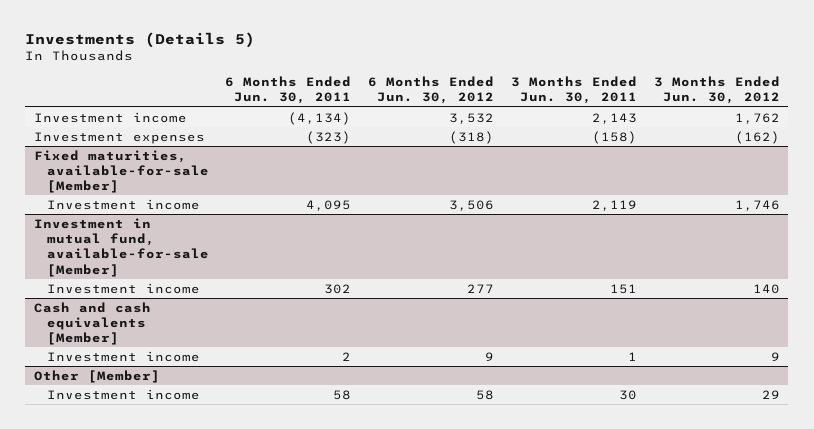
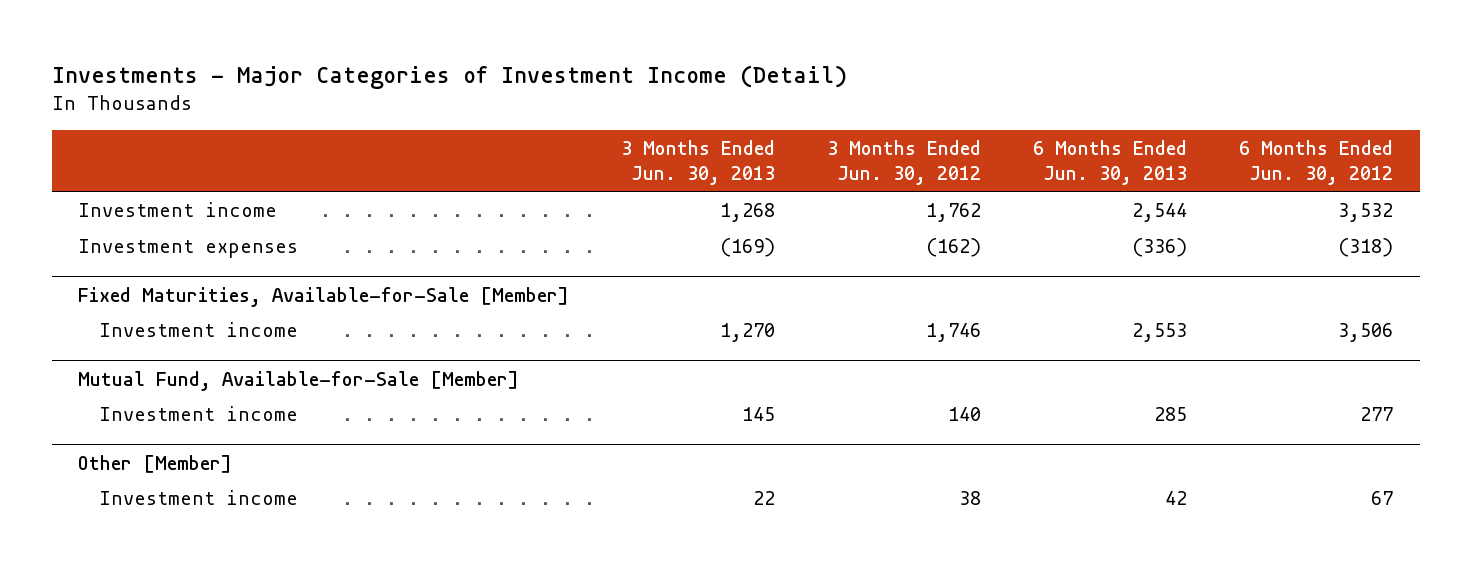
[25,32,256,49] Investments (Details 5) -> [51,64,847,89] Investments - Major Categories of Investment Income (Detail)
[225,76,352,105] 6 Months Ended Jun. 30, 2011 -> none
[511,76,638,105] 3 Months Ended Jun. 30, 2011 -> none
none -> [620,139,775,186] 3 Months Ended Jun. 30, 2013
none -> [1033,139,1188,186] 6 Months Ended Jun. 30, 2013
[33,149,209,194] Fixed maturities, available-for-sale [Member] -> [77,286,569,307] Fixed Maturities, Available-for-Sale [Member]
[33,217,209,277] Investment in mutual fund, available-for-sale [Member] -> [77,370,519,391] Mutual Fund, Available-for-Sale [Member]
[33,301,151,346] Cash and cash equivalents [Member] -> none
[46,350,200,362] Investment income -> none
[476,389,495,400] 58 -> [1371,490,1394,505] 67
[761,389,780,399] 29 -> [959,490,982,505] 38

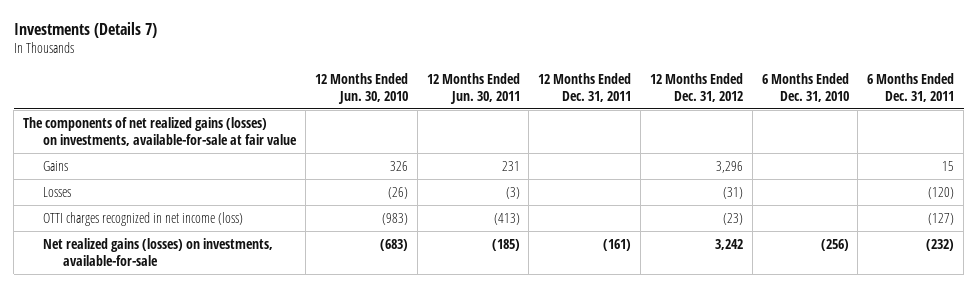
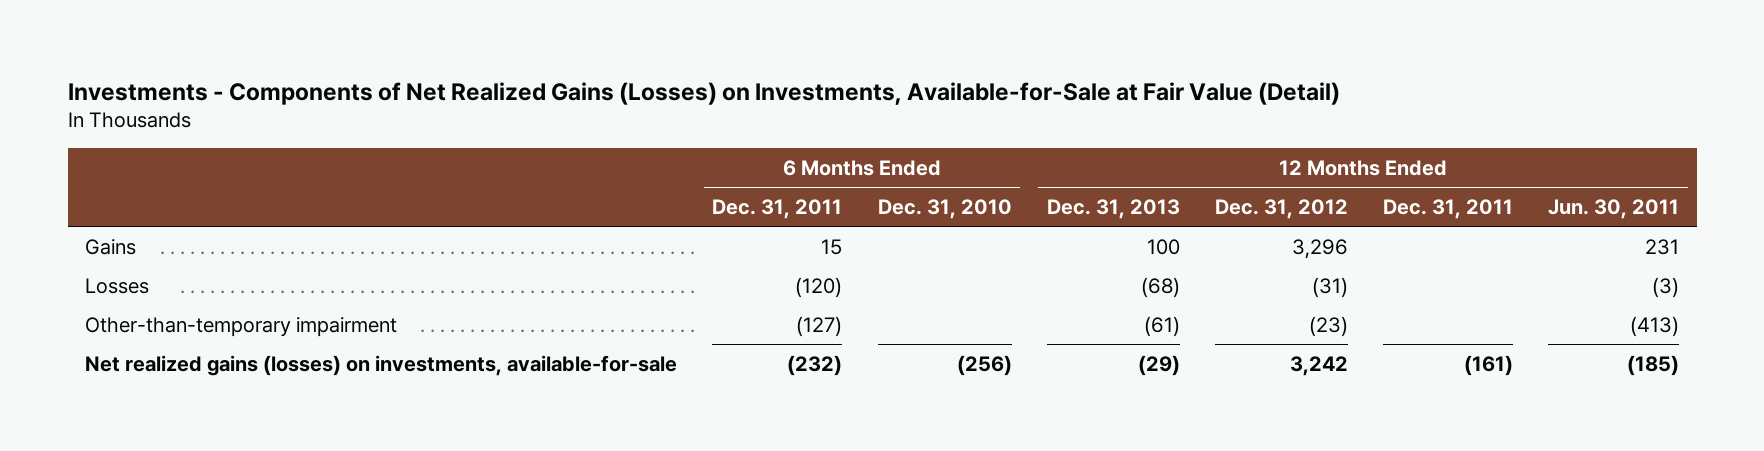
[13,21,157,38] Investments (Details 7) -> [67,81,1340,105] Investments - Components of Net Realized Gains (Losses) on Investments, Available-for-Sale at Fair Value (Detail)
[314,72,408,104] 12 Months Ended Jun. 30, 2010 -> none
none -> [1046,199,1180,220] Dec. 31, 2013
[23,116,298,146] The components of net realized gains (losses) on investments, available-for-sale at fair value -> none
[43,211,244,226] OTTI charges recognized in net income (loss) -> [85,316,398,337] Other-than-temporary impairment

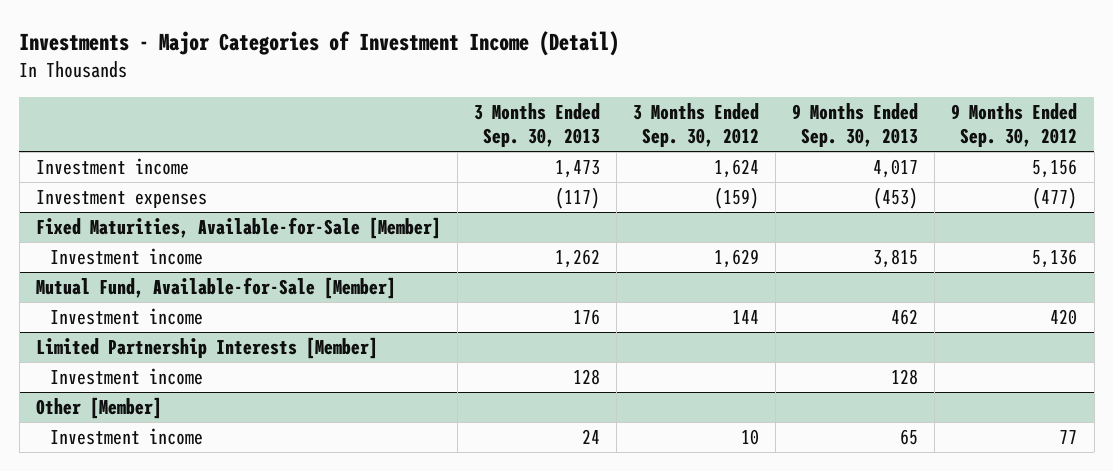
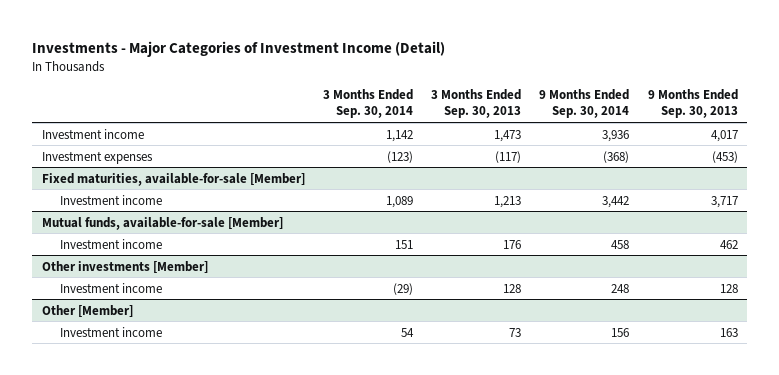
[633,102,760,148] 3 Months Ended Sep. 30, 2012 -> none
[951,102,1078,148] 9 Months Ended Sep. 30, 2012 -> none
none -> [322,89,413,119] 3 Months Ended Sep. 30, 2014
none -> [539,89,630,119] 9 Months Ended Sep. 30, 2014
[35,216,441,239] Fixed Maturities, Available-for-Sale [Member] -> [41,172,305,186] Fixed maturities, available-for-sale [Member]
[555,248,601,268] 1,262 -> [494,195,522,208] 1,213
[873,248,919,268] 3,815 -> [710,195,738,208] 3,717
[35,276,396,299] Mutual Fund, Available-for-Sale [Member] -> [41,216,283,230] Mutual funds, available-for-sale [Member]
[35,336,378,359] Limited Partnership Interests [Member] -> none
none -> [41,260,208,273] Other investments [Member]
[582,428,601,444] 24 -> [509,327,522,337] 73
[900,428,919,445] 65 -> [719,327,738,337] 163

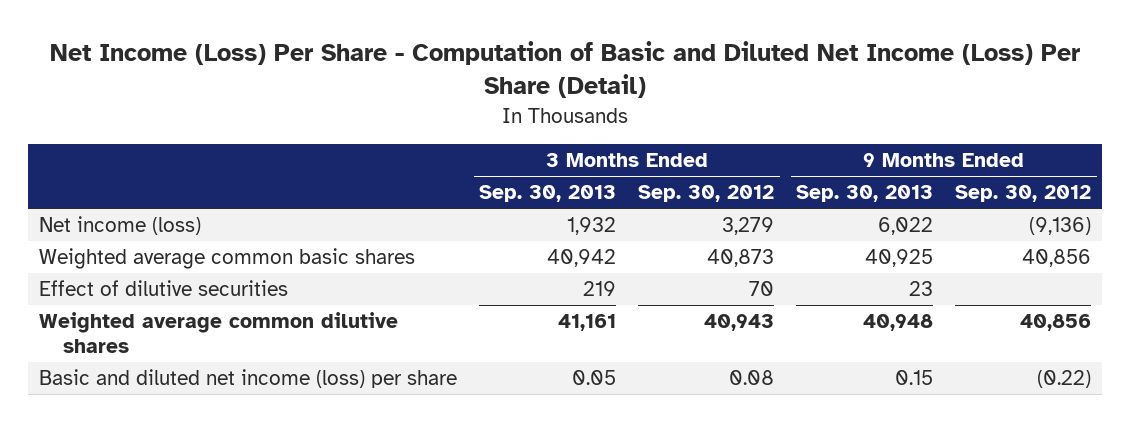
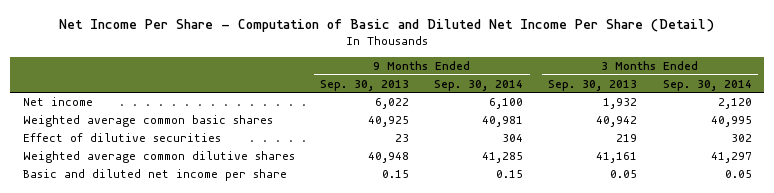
[50,41,1081,99] Net Income (Loss) Per Share - Computation of Basic and Diluted Net Income (Loss) Per Share (Detail) -> [59,18,715,32] Net Income Per Share - Computation of Basic and Diluted Net Income Per Share (Detail)
[638,185,775,203] Sep. 30, 2012 -> none
[955,185,1092,203] Sep. 30, 2012 -> none
none -> [434,79,524,91] Sep. 30, 2014
none -> [662,79,752,91] Sep. 30, 2014
[39,216,202,236] Net income (loss) -> [22,96,93,106] Net income
[39,369,458,389] Basic and diluted net income (loss) per share -> [22,168,287,181] Basic and diluted net income per share

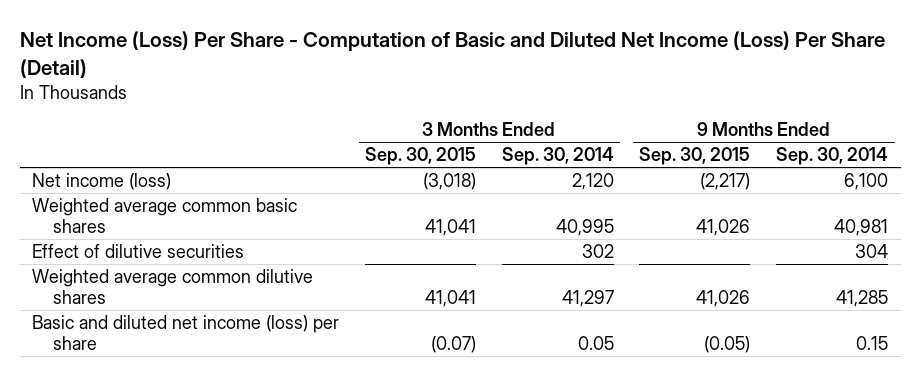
[59,18,715,32] Net Income Per Share - Computation of Basic and Diluted Net Income Per Share (Detail) -> [19,31,885,78] Net Income (Loss) Per Share - Computation of Basic and Diluted Net Income (Loss) Per Share (Detail)
[319,79,409,91] Sep. 30, 2013 -> none
[548,79,638,91] Sep. 30, 2013 -> none
none -> [365,147,477,166] Sep. 30, 2015
none -> [639,147,751,166] Sep. 30, 2015
[22,96,93,106] Net income -> [32,173,172,191] Net income (loss)
[22,168,287,181] Basic and diluted net income per share -> [32,315,340,350] Basic and diluted net income (loss) per share

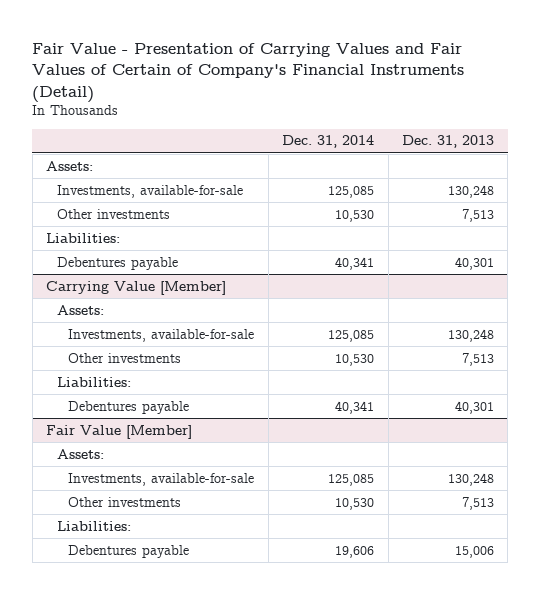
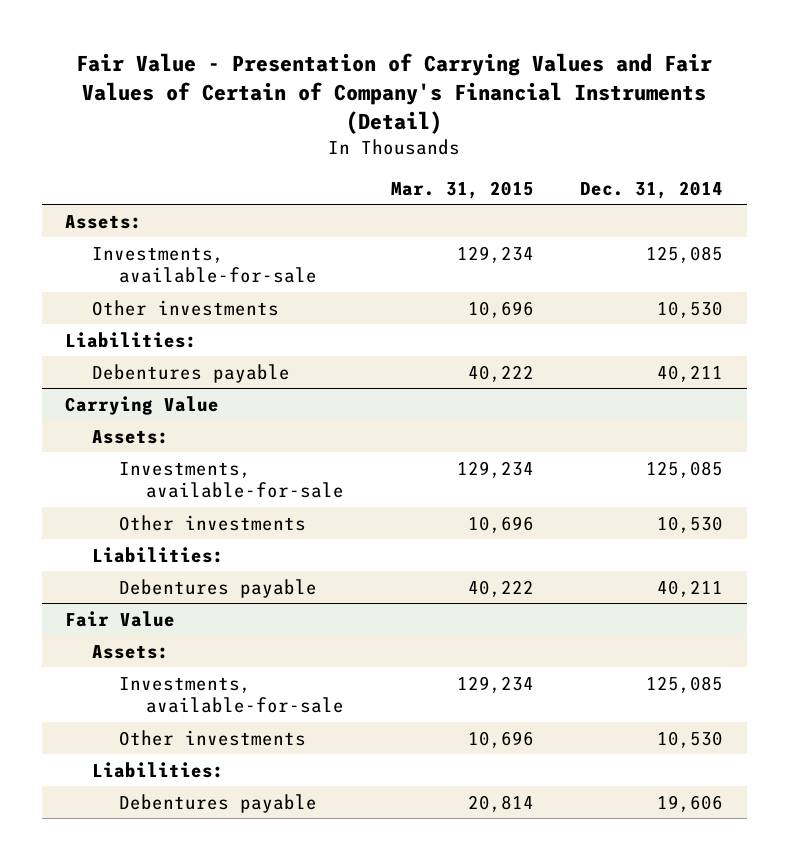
[402,135,495,149] Dec. 31, 2013 -> none
none -> [390,180,534,199] Mar. 31, 2015
[335,256,375,270] 40,341 -> [657,364,724,382] 40,211
[46,280,227,295] Carrying Value [Member] -> [65,395,220,415] Carrying Value
[335,400,375,414] 40,341 -> [657,579,724,597] 40,211
[46,424,193,439] Fair Value [Member] -> [65,610,176,627] Fair Value

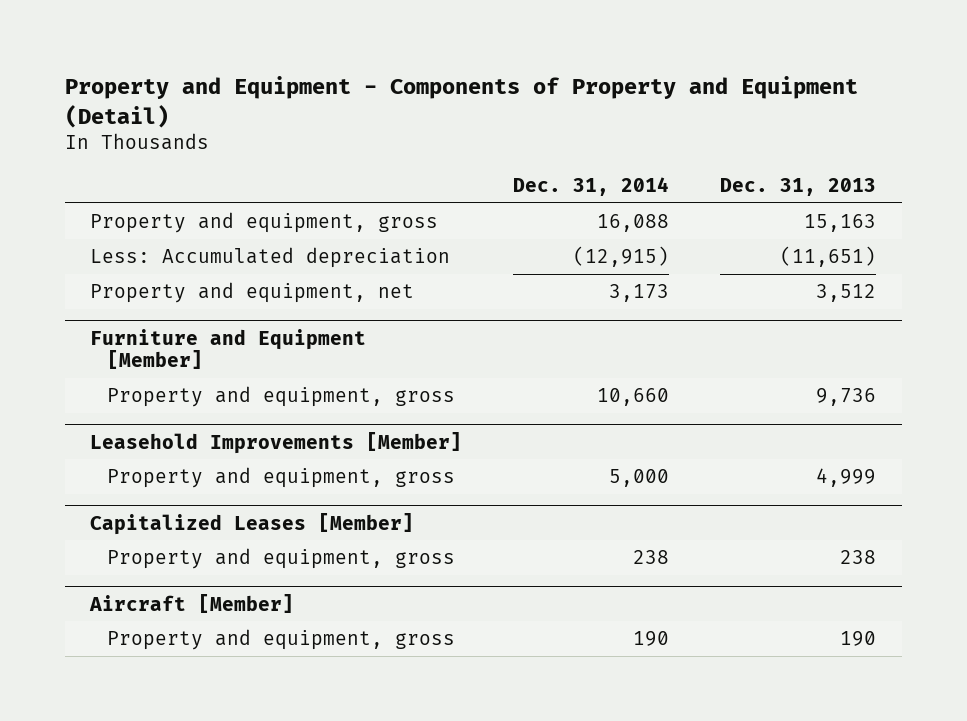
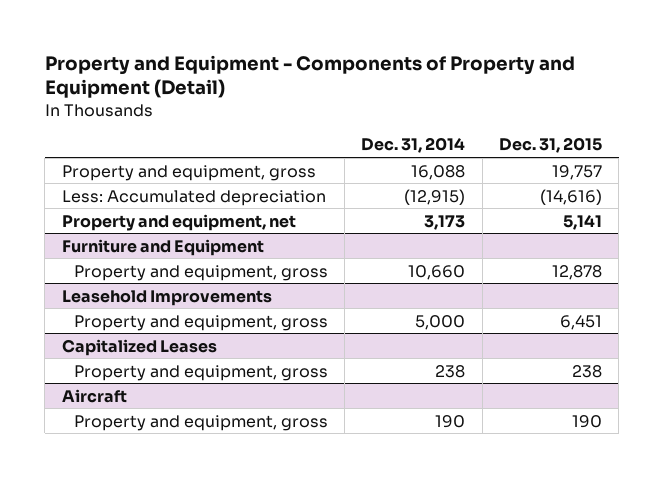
[720,178,877,197] Dec. 31, 2013 -> none
none -> [499,137,603,154] Dec. 31, 2015
[90,328,367,370] Furniture and Equipment [Member] -> [61,238,264,256] Furniture and Equipment
[90,431,463,454] Leasehold Improvements [Member] -> [61,289,272,306] Leasehold Improvements
[90,512,415,535] Capitalized Leases [Member] -> [61,338,217,356] Capitalized Leases
[89,593,295,613] Aircraft [Member] -> [61,388,127,403] Aircraft

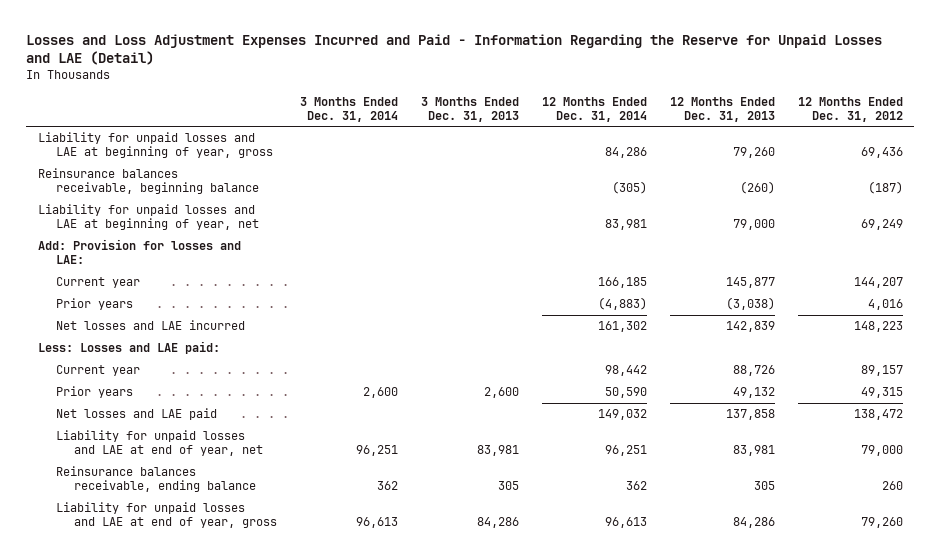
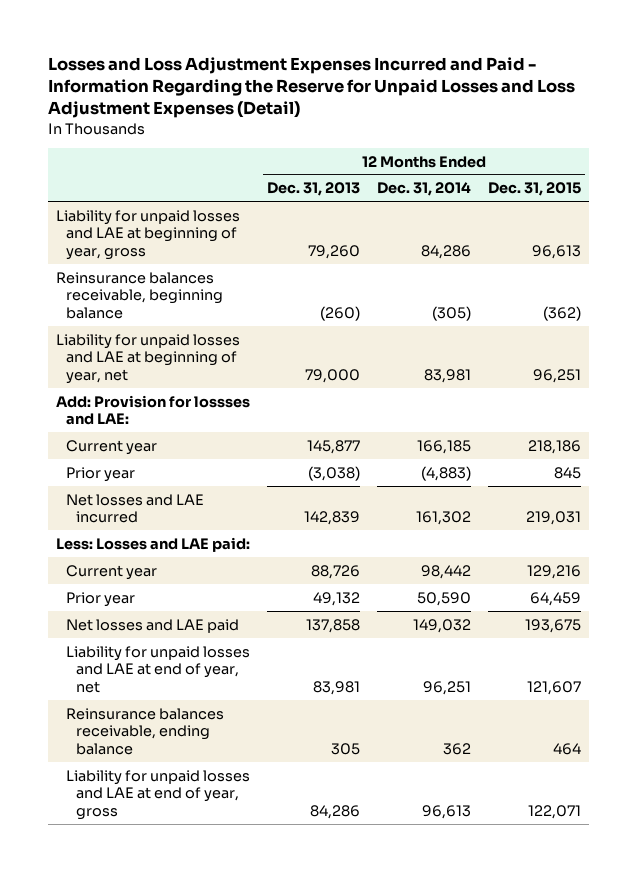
[26,33,883,66] Losses and Loss Adjustment Expenses Incurred and Paid - Information Regarding the Reserve for Unpaid Losses and LAE (Detail) -> [47,56,575,119] Losses and Loss Adjustment Expenses Incurred and Paid - Information Regarding the Reserve for Unpaid Losses and Loss Adjustment Expenses (Detail)
[300,96,399,122] 3 Months Ended Dec. 31, 2014 -> none
[421,96,520,122] 3 Months Ended Dec. 31, 2013 -> none
[797,96,903,122] 12 Months Ended Dec. 31, 2012 -> none
none -> [487,182,581,197] Dec. 31, 2015
[37,239,241,265] Add: Provision for losses and LAE: -> [56,394,251,426] Add: Provision for lossses and LAE:
[56,298,134,311] Prior years -> [66,466,136,482] Prior year
[56,386,134,399] Prior years -> [66,591,136,607] Prior year

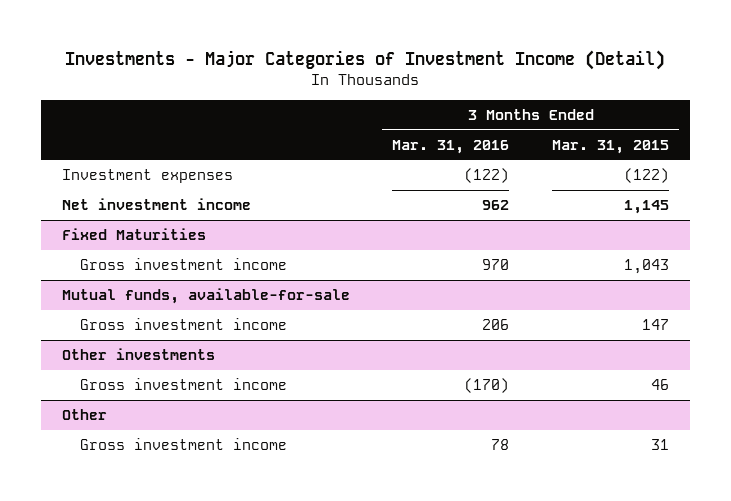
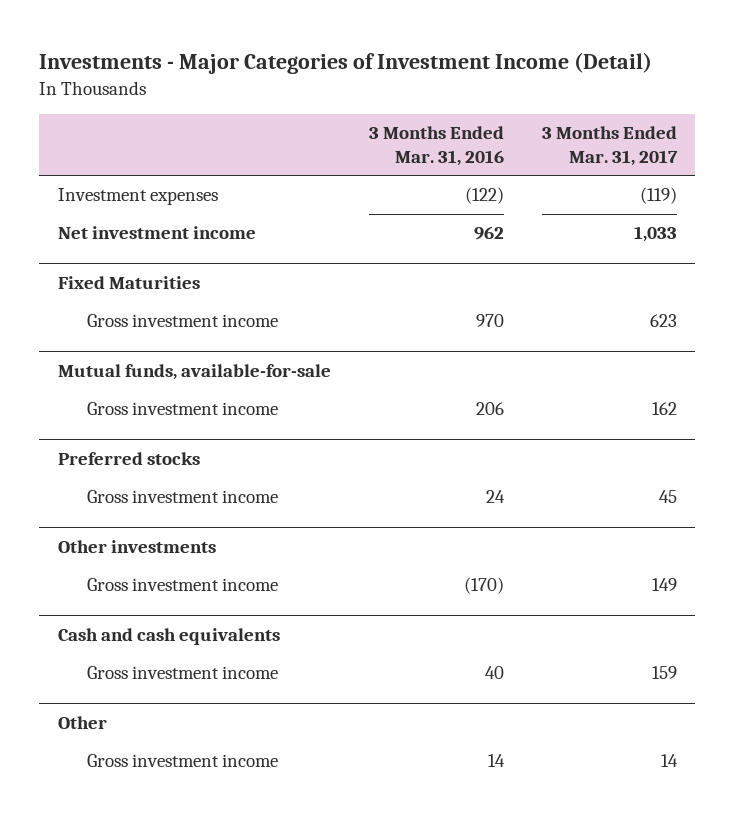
[551,139,669,154] Mar. 31, 2015 -> none
none -> [541,125,678,166] 3 Months Ended Mar. 31, 2017
none -> [58,452,201,466] Preferred stocks
none -> [87,490,279,504] Gross investment income
none -> [58,628,281,646] Cash and cash equivalents
none -> [87,666,279,680] Gross investment income
[491,439,510,451] 78 -> [487,754,505,768] 14

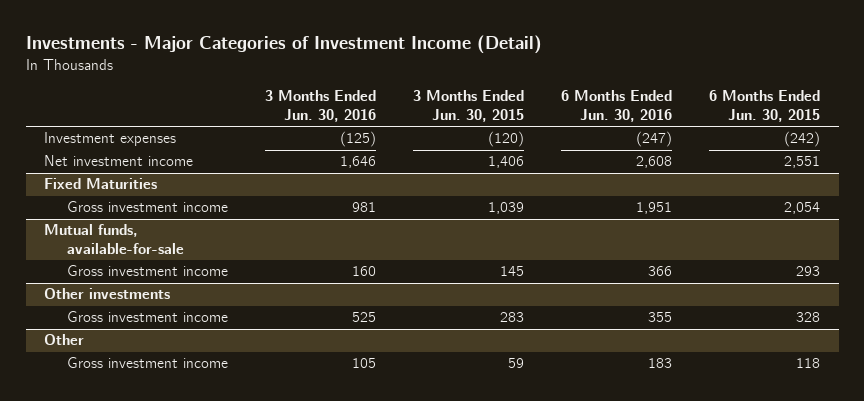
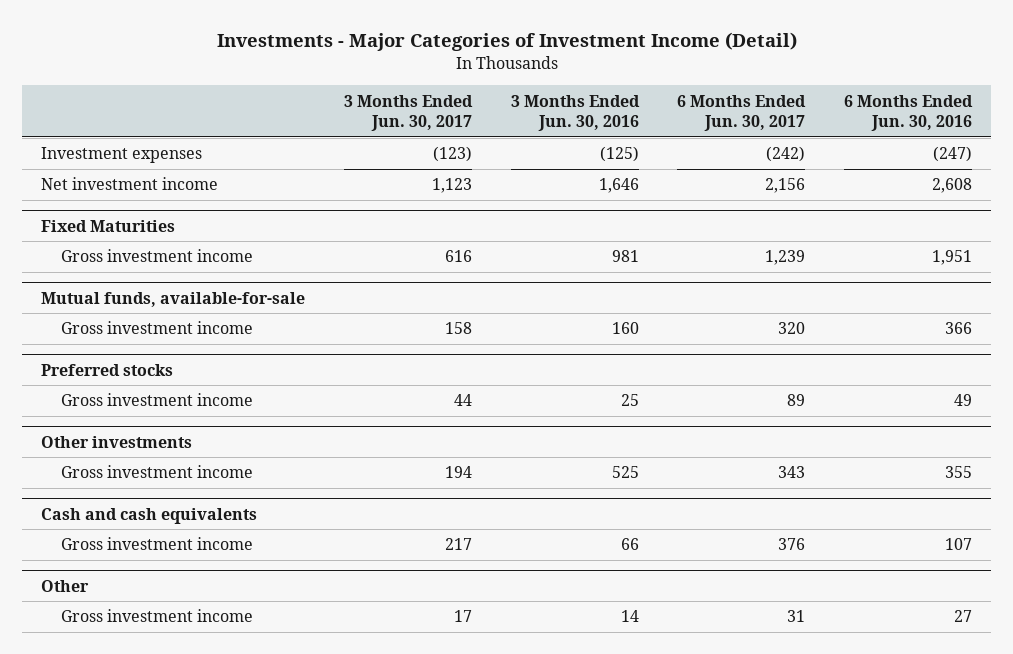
[413,90,525,123] 3 Months Ended Jun. 30, 2015 -> none
[709,90,821,123] 6 Months Ended Jun. 30, 2015 -> none
none -> [343,94,473,131] 3 Months Ended Jun. 30, 2017
none -> [677,94,807,131] 6 Months Ended Jun. 30, 2017
none -> [41,363,174,376] Preferred stocks
none -> [61,393,254,407] Gross investment income
none -> [41,507,258,524] Cash and cash equivalents
none -> [61,537,254,551] Gross investment income
[352,358,377,369] 105 -> [620,610,639,623] 14
[648,358,673,369] 183 -> [953,610,972,623] 27

